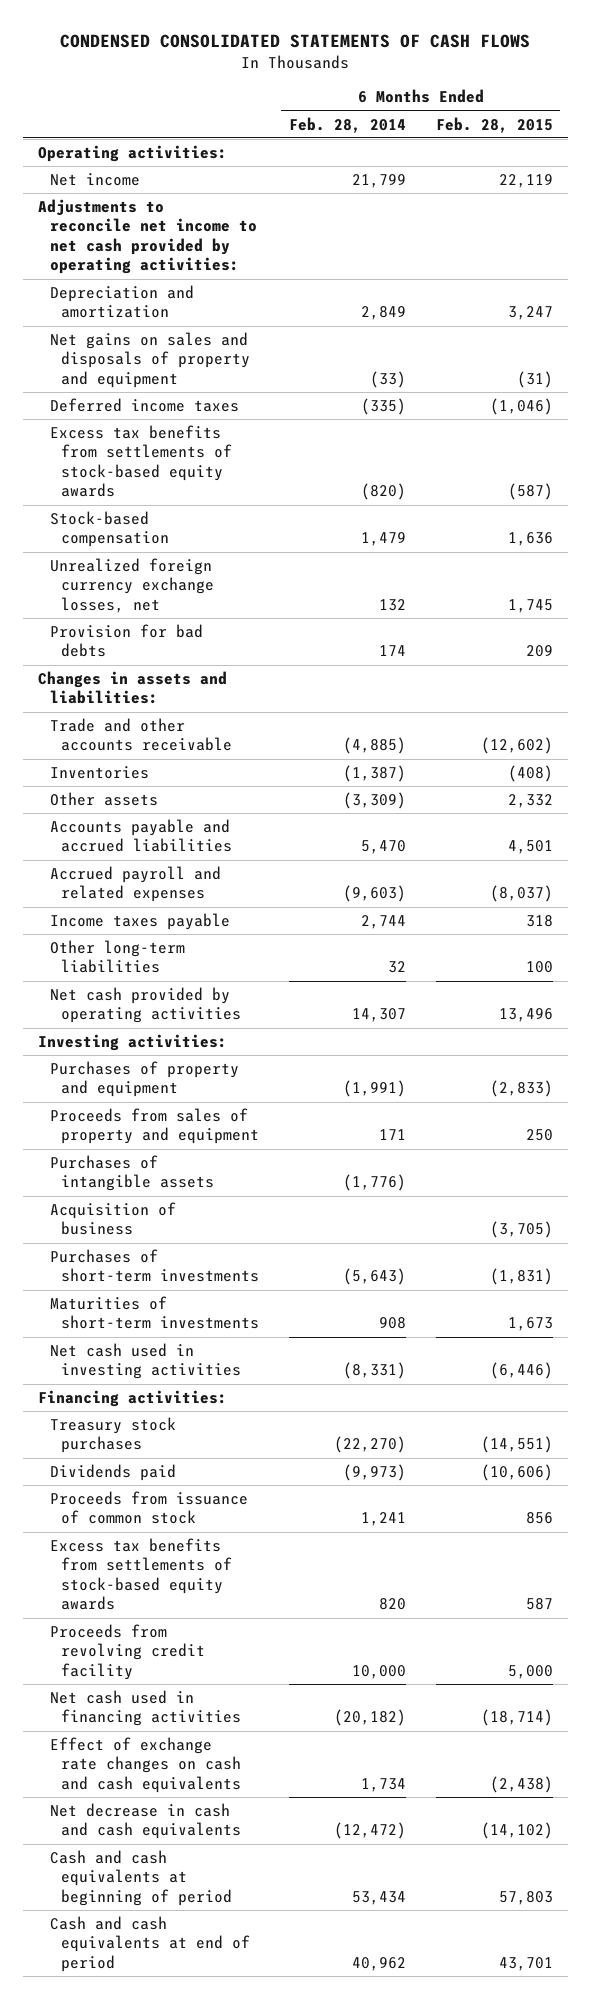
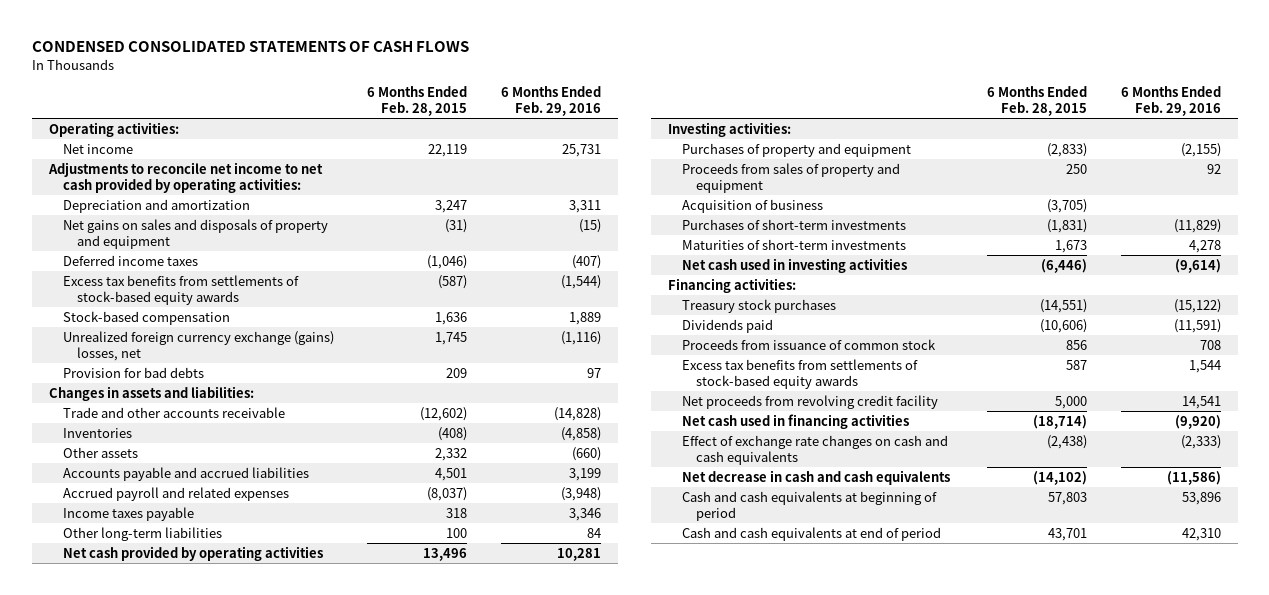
[288,116,406,133] Feb. 28, 2014 -> none
none -> [501,86,602,117] 6 Months Ended Feb. 29, 2016
[49,558,215,613] Unrealized foreign currency exchange losses, net -> [62,330,334,361] Unrealized foreign currency exchange (gains) losses, net
[49,1155,215,1192] Purchases of intangible assets -> none
[49,1624,206,1680] Proceeds from revolving credit facility -> [681,394,938,409] Net proceeds from revolving credit facility

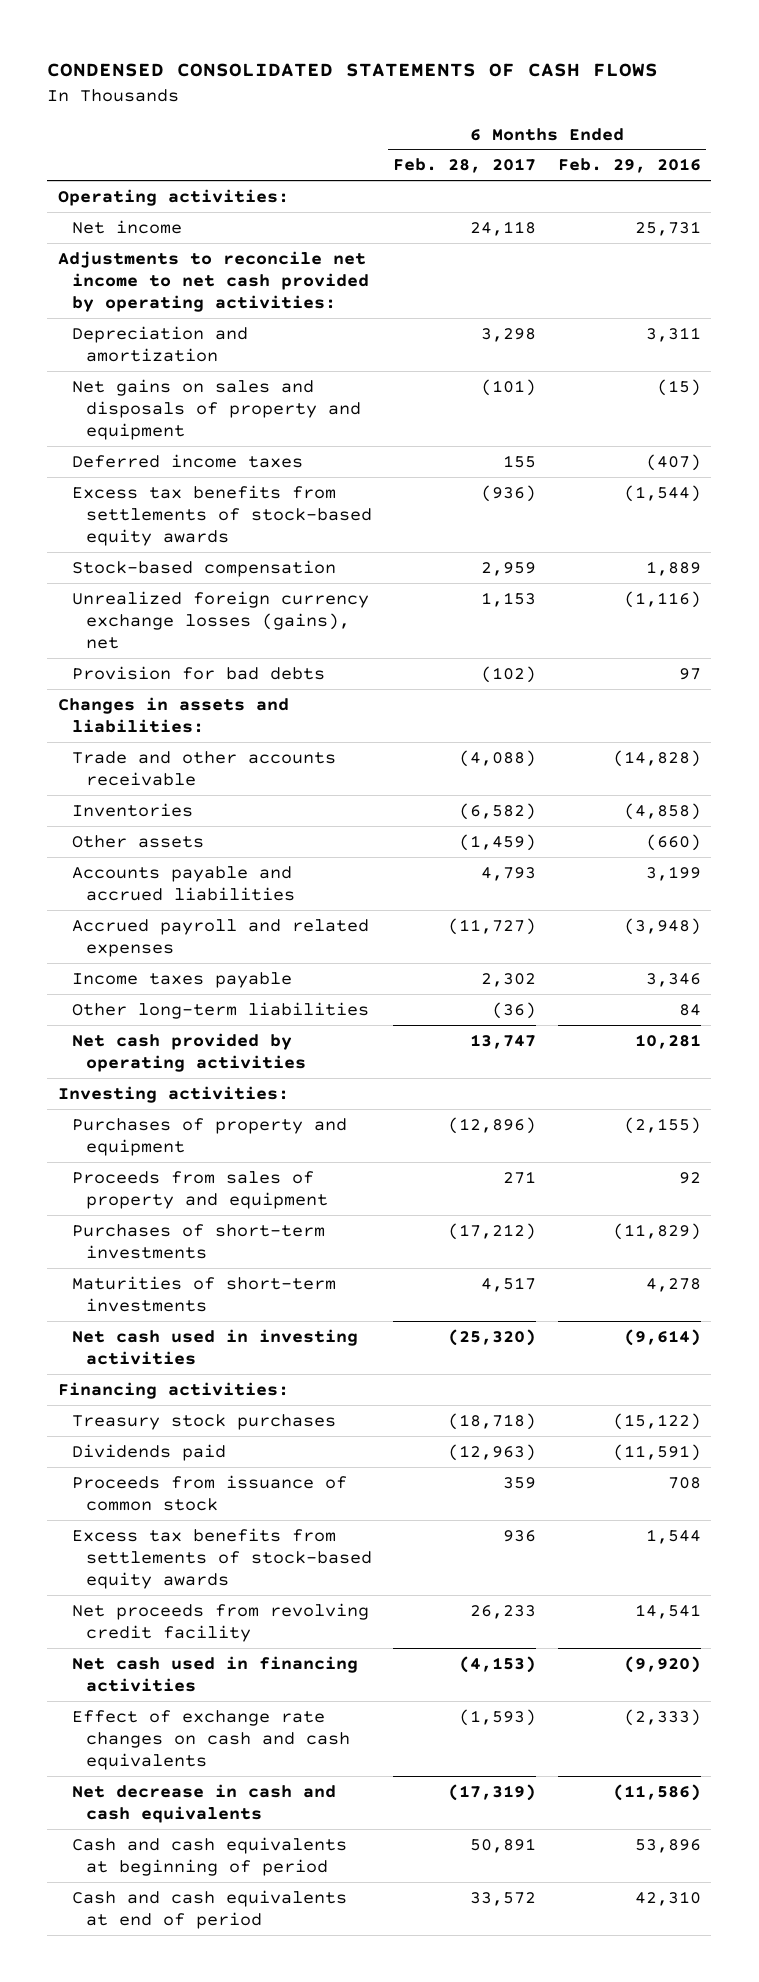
[367,86,468,117] 6 Months Ended Feb. 28, 2015 -> none
none -> [393,158,537,174] Feb. 28, 2017
[62,330,334,361] Unrealized foreign currency exchange (gains) losses, net -> [72,590,370,650] Unrealized foreign currency exchange losses (gains), net
[681,198,823,213] Acquisition of business -> none

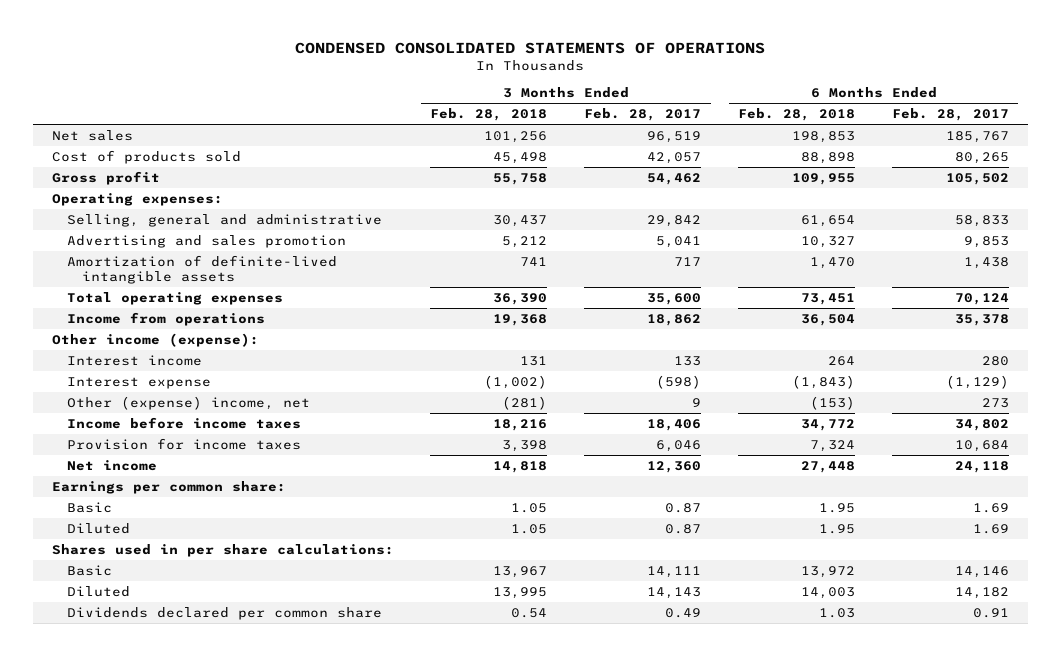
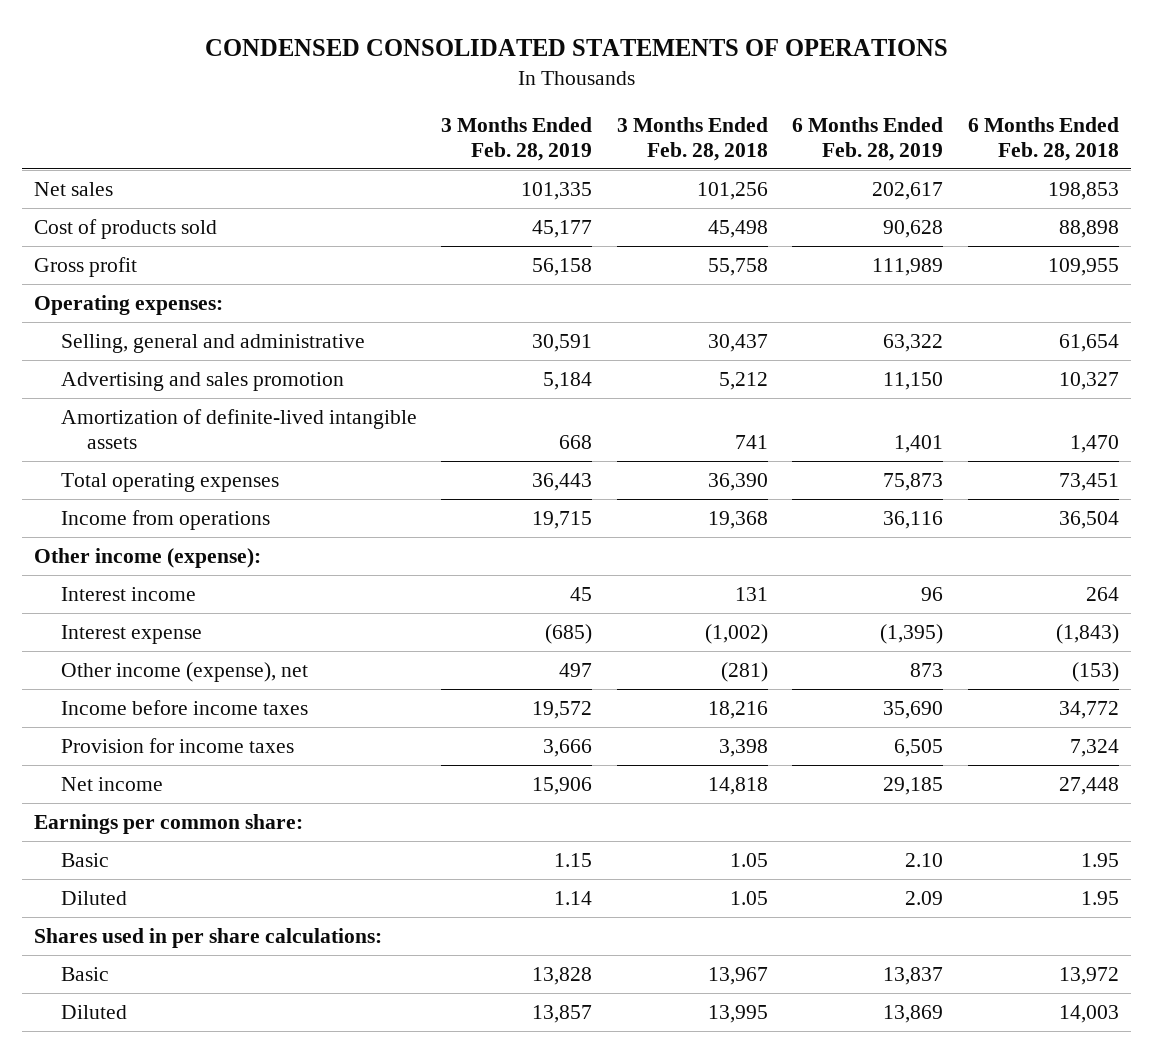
[584,108,702,122] Feb. 28, 2017 -> none
[892,108,1010,122] Feb. 28, 2017 -> none
none -> [441,116,593,162] 3 Months Ended Feb. 28, 2019
none -> [792,116,944,162] 6 Months Ended Feb. 28, 2019
[66,395,310,410] Other (expense) income, net -> [60,661,308,682] Other income (expense), net
[66,606,382,620] Dividends declared per common share -> none

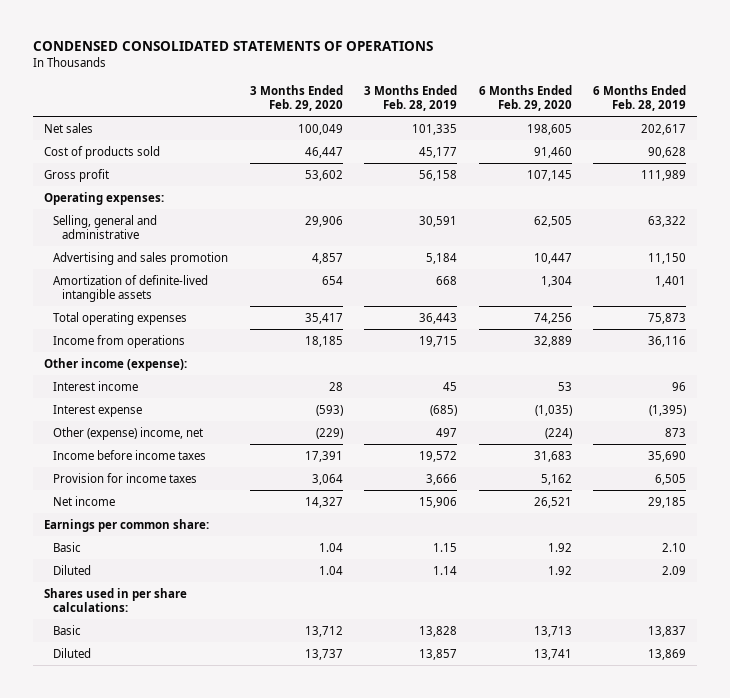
[616,116,768,162] 3 Months Ended Feb. 28, 2018 -> none
[967,116,1119,162] 6 Months Ended Feb. 28, 2018 -> none
none -> [249,84,343,111] 3 Months Ended Feb. 29, 2020
none -> [478,84,572,111] 6 Months Ended Feb. 29, 2020
[60,661,308,682] Other income (expense), net -> [53,426,204,440] Other (expense) income, net

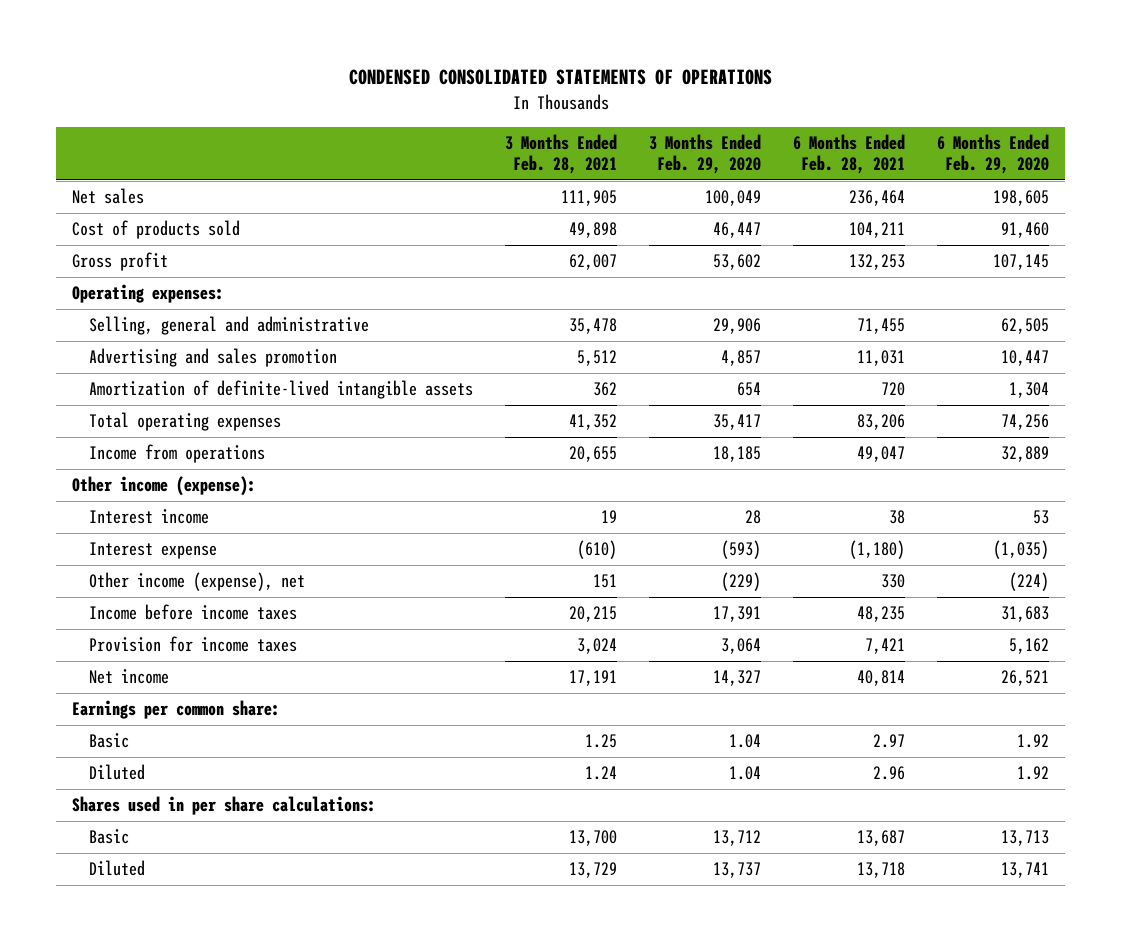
[364,84,458,111] 3 Months Ended Feb. 28, 2019 -> none
[593,84,687,111] 6 Months Ended Feb. 28, 2019 -> none
none -> [505,133,618,175] 3 Months Ended Feb. 28, 2021
none -> [793,133,906,175] 6 Months Ended Feb. 28, 2021
[53,426,204,440] Other (expense) income, net -> [89,572,306,592] Other income (expense), net

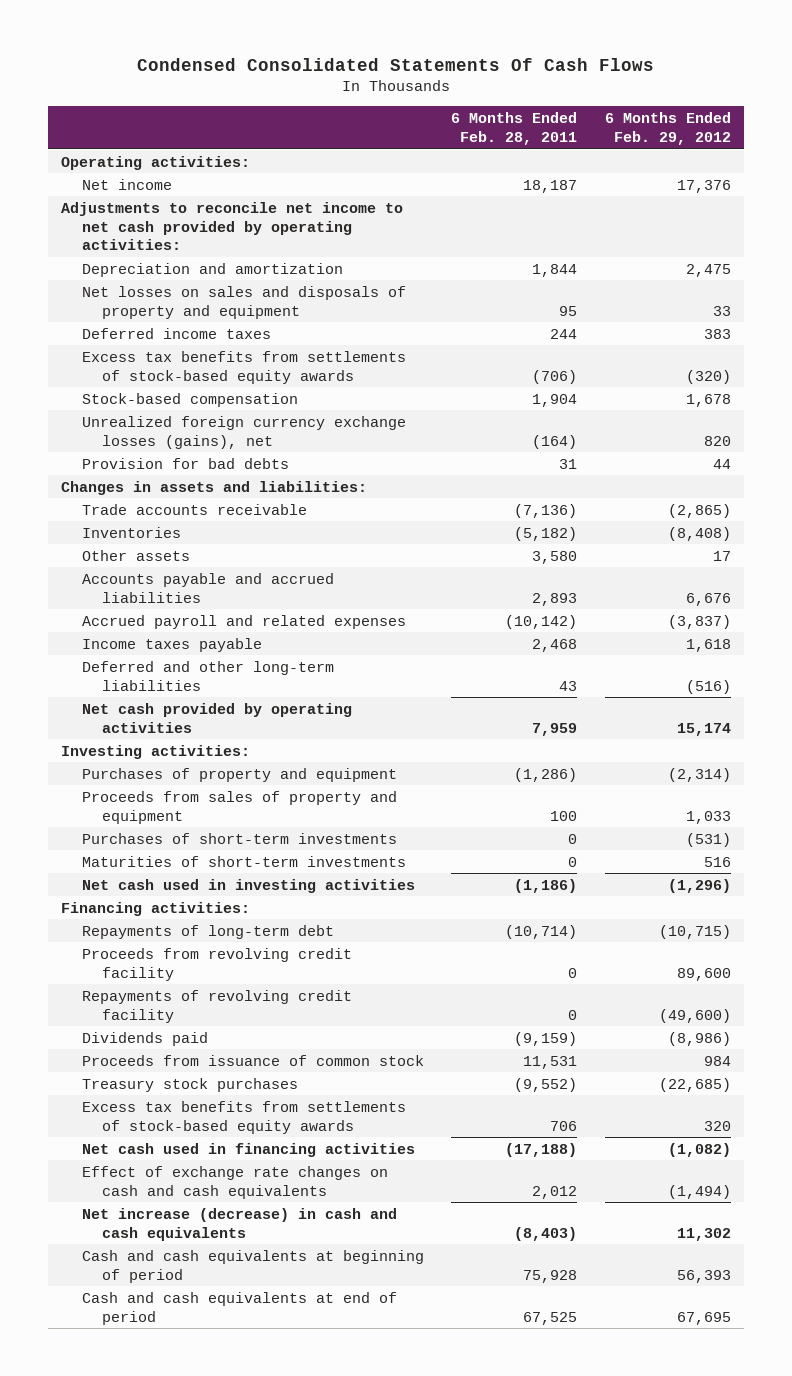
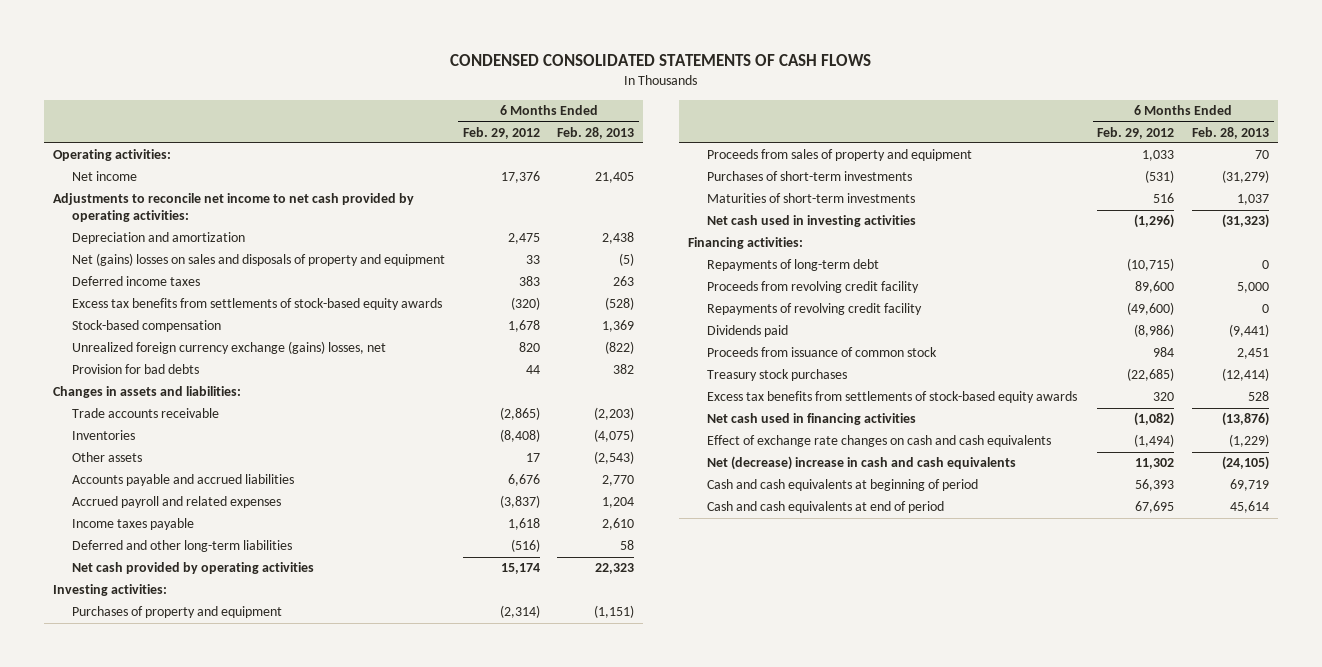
[136,57,654,71] Condensed Consolidated Statements Of Cash Flows -> [450,54,872,67] CONDENSED CONSOLIDATED STATEMENTS OF CASH FLOWS
[451,111,578,145] 6 Months Ended Feb. 28, 2011 -> none
none -> [557,126,635,139] Feb. 28, 2013
[81,285,406,319] Net losses on sales and disposals of property and equipment -> [72,253,446,267] Net (gains) losses on sales and disposals of property and equipment
[81,415,406,449] Unrealized foreign currency exchange losses (gains), net -> [72,341,387,355] Unrealized foreign currency exchange (gains) losses, net
[81,1207,397,1241] Net increase (decrease) in cash and cash equivalents -> [706,456,1016,471] Net (decrease) increase in cash and cash equivalents

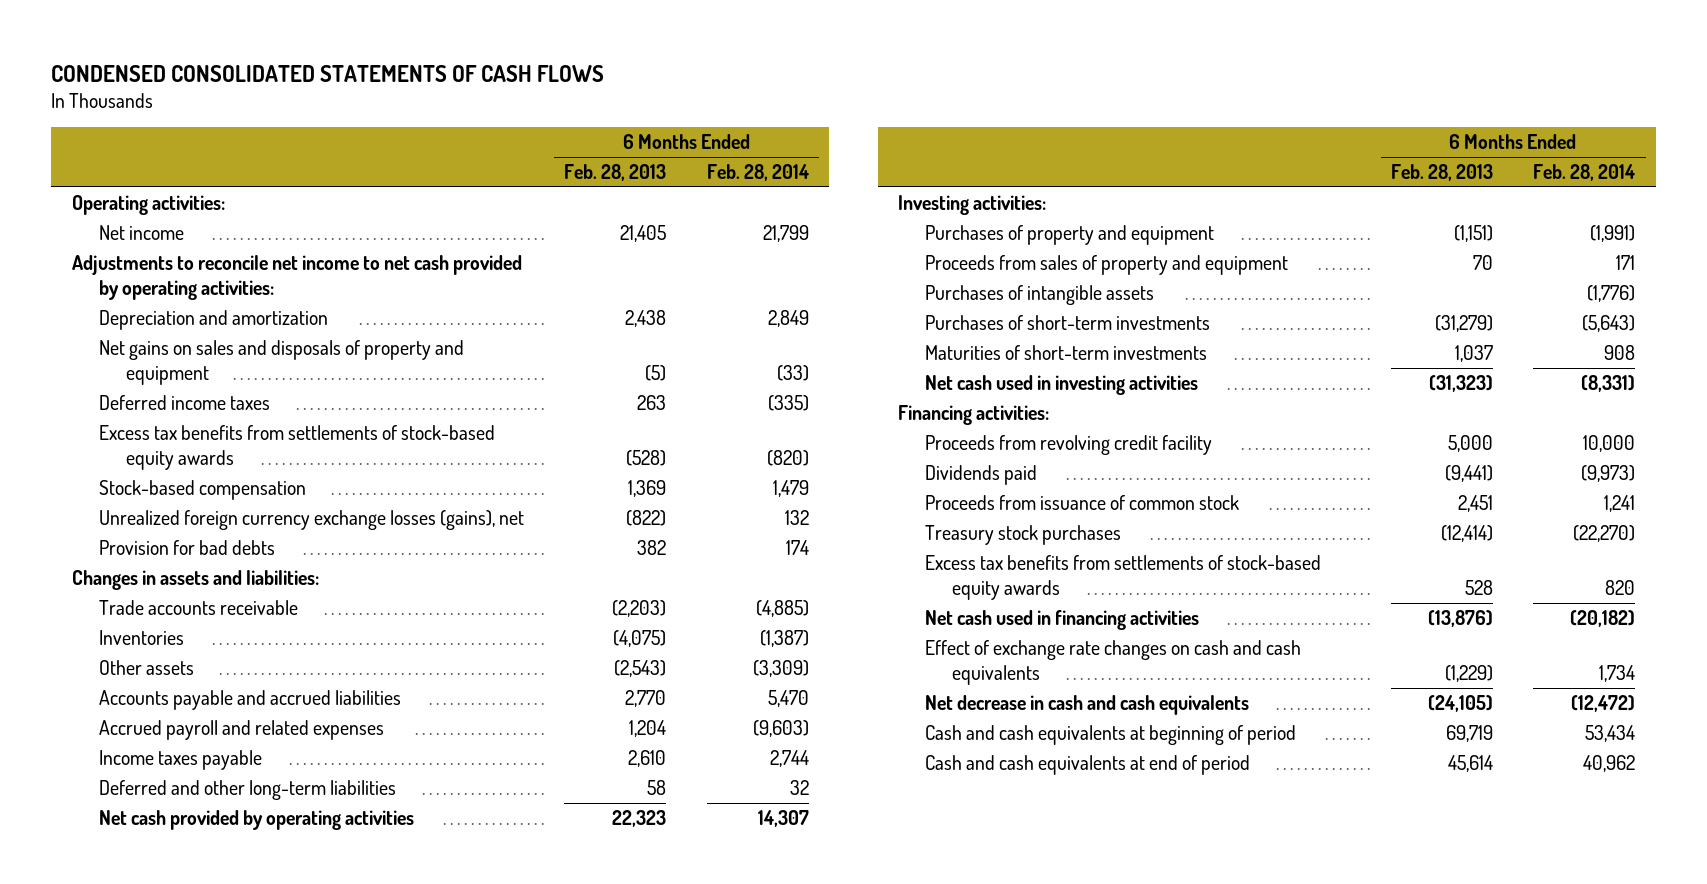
[462,126,540,139] Feb. 29, 2012 -> none
none -> [706,164,809,182] Feb. 28, 2014
[72,253,446,267] Net (gains) losses on sales and disposals of property and equipment -> [98,339,464,385] Net gains on sales and disposals of property and equipment
[72,341,387,355] Unrealized foreign currency exchange (gains) losses, net -> [98,509,524,530] Unrealized foreign currency exchange losses (gains), net
none -> [925,284,1155,305] Purchases of intangible assets
[706,259,879,272] Repayments of long-term debt -> none
[706,303,922,316] Repayments of revolving credit facility -> none
[706,456,1016,471] Net (decrease) increase in cash and cash equivalents -> [925,694,1250,715] Net decrease in cash and cash equivalents

